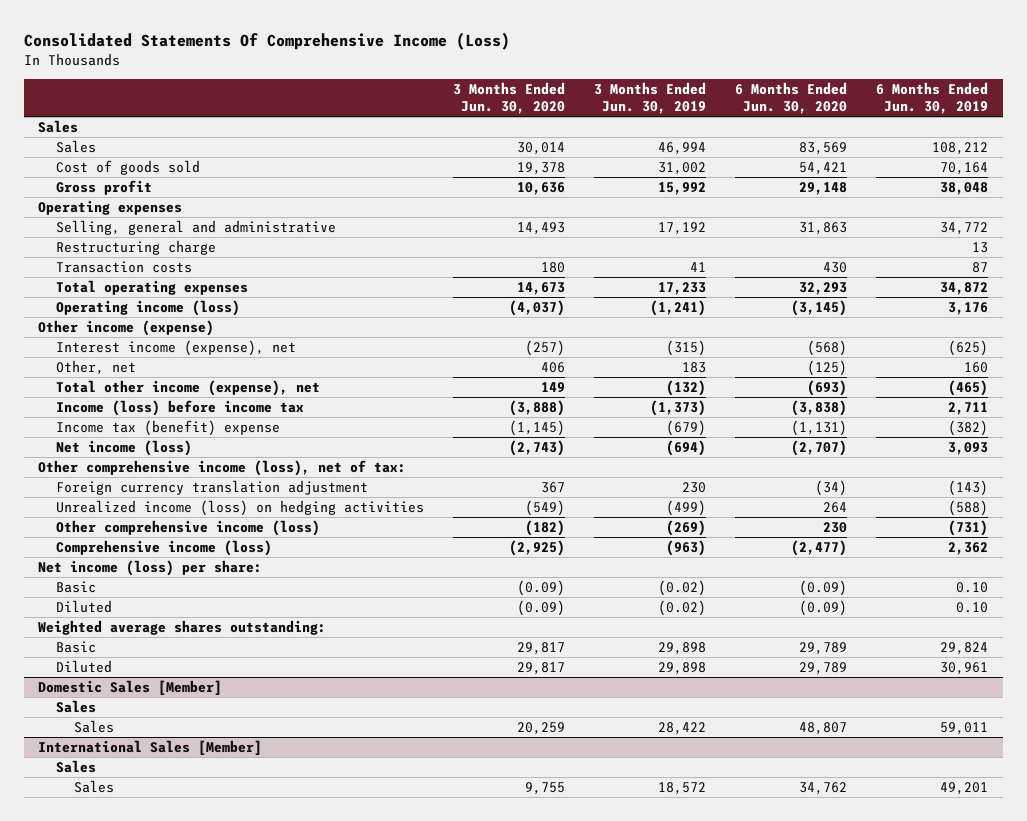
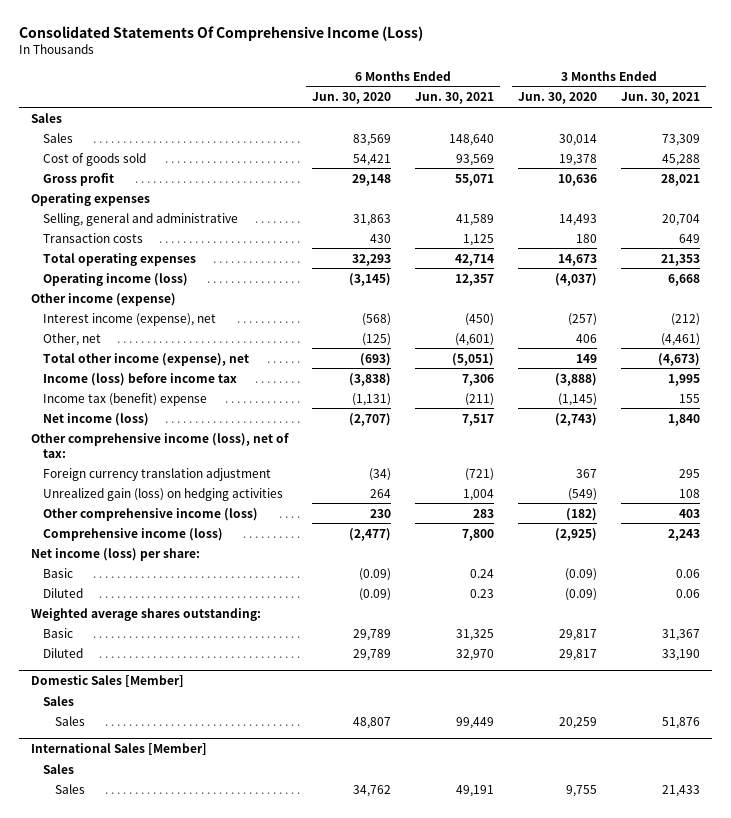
[594,82,707,114] 3 Months Ended Jun. 30, 2019 -> none
[876,82,989,114] 6 Months Ended Jun. 30, 2019 -> none
none -> [415,92,495,105] Jun. 30, 2021
none -> [620,92,700,105] Jun. 30, 2021
[55,240,216,256] Restructuring charge -> none
[55,500,424,517] Unrealized income (loss) on hedging activities -> [43,487,284,501] Unrealized gain (loss) on hedging activities

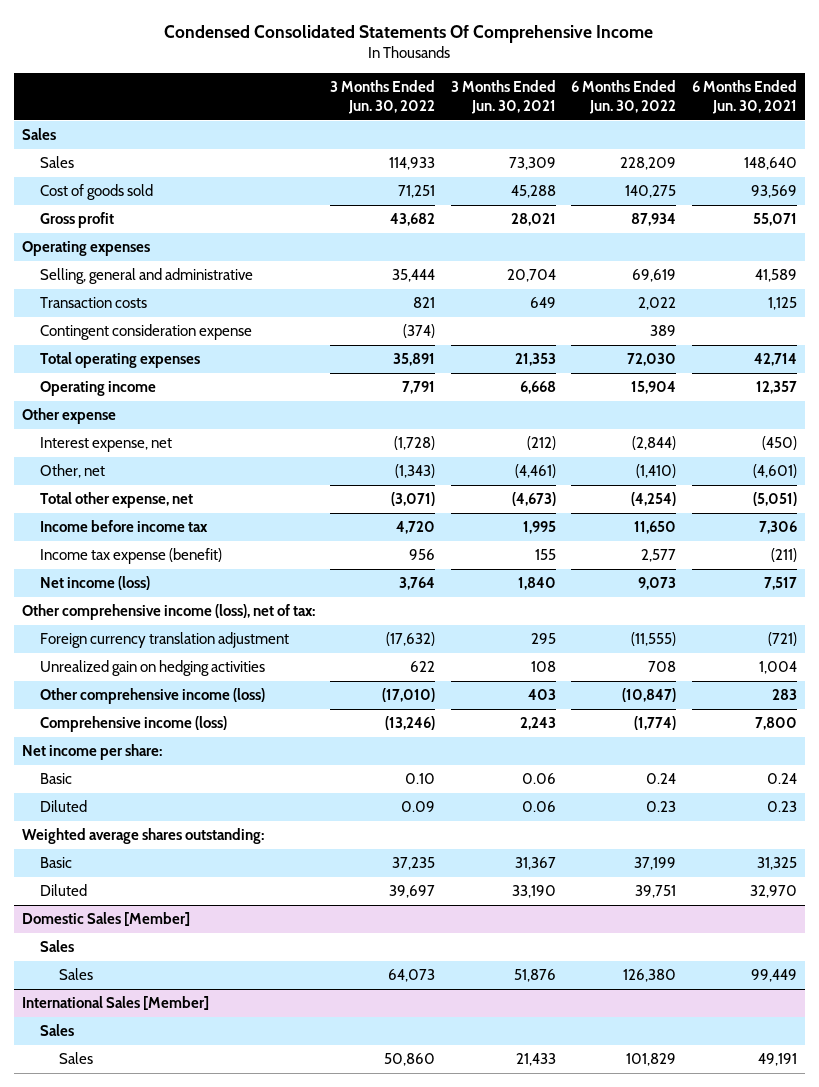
[19,26,424,42] Consolidated Statements Of Comprehensive Income (Loss) -> [164,24,654,43] Condensed Consolidated Statements Of Comprehensive Income
[312,92,392,105] Jun. 30, 2020 -> none
[518,92,598,105] Jun. 30, 2020 -> none
none -> [330,80,436,115] 3 Months Ended Jun. 30, 2022
none -> [571,80,677,115] 6 Months Ended Jun. 30, 2022
none -> [40,324,253,341] Contingent consideration expense
[43,272,189,286] Operating income (loss) -> [40,381,157,397] Operating income
[31,292,177,306] Other income (expense) -> [21,408,116,425] Other expense
[43,312,217,326] Interest income (expense), net -> [40,437,173,453] Interest expense, net
[43,352,250,366] Total other income (expense), net -> [40,492,194,509] Total other expense, net
[43,372,238,386] Income (loss) before income tax -> [40,520,209,533] Income before income tax
[43,392,208,406] Income tax (benefit) expense -> [40,548,223,565] Income tax expense (benefit)
[43,487,284,501] Unrealized gain (loss) on hedging activities -> [40,660,266,677] Unrealized gain on hedging activities
[31,547,201,561] Net income (loss) per share: -> [21,744,162,761] Net income per share:

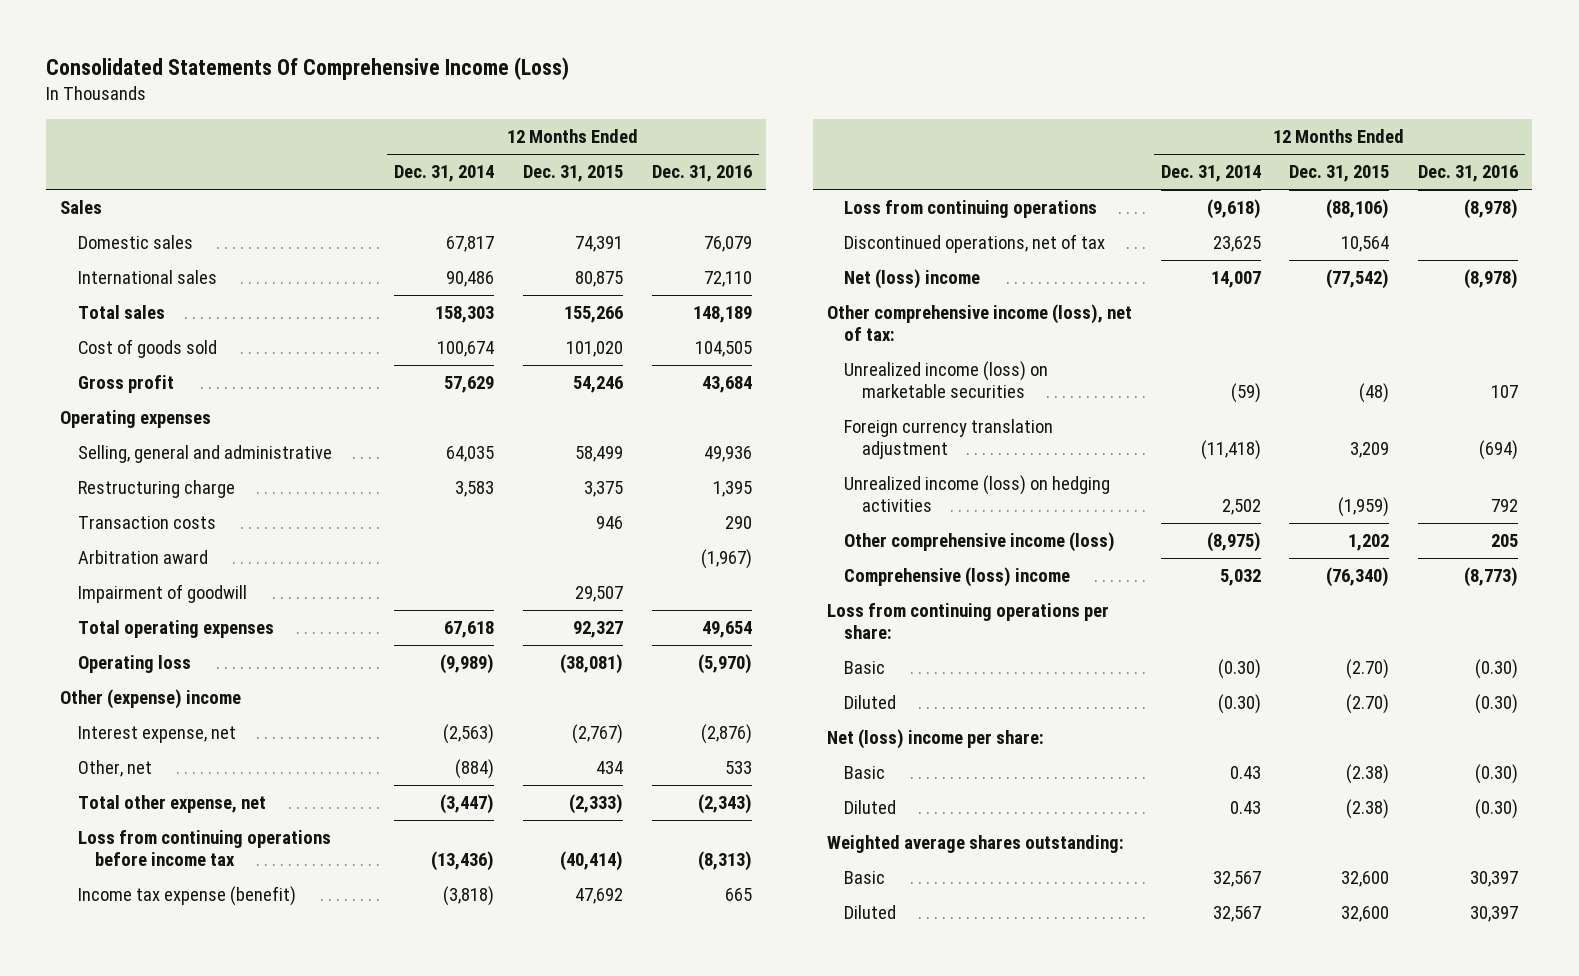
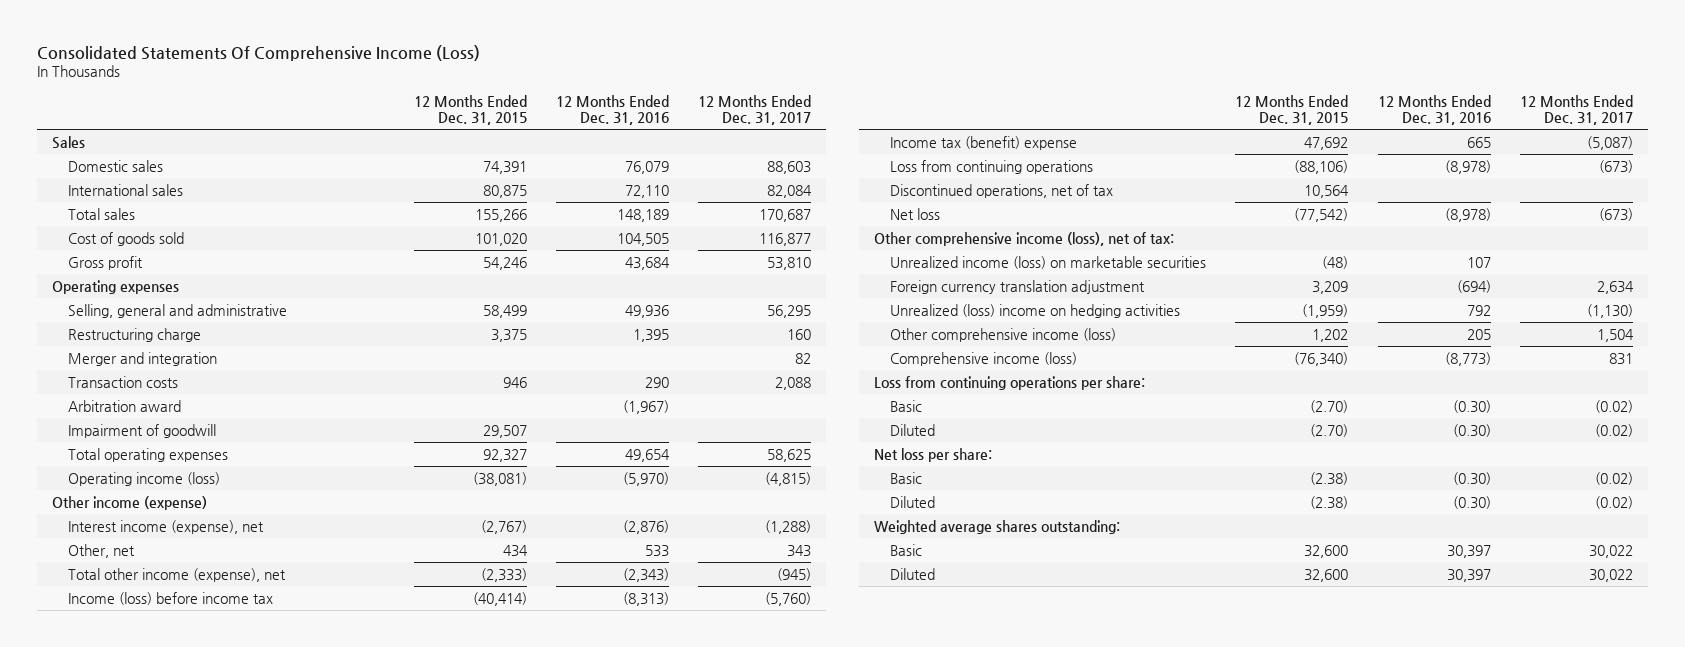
[394,165,495,183] Dec. 31, 2014 -> none
none -> [698,94,812,125] 12 Months Ended Dec. 31, 2017
none -> [68,351,218,366] Merger and integration
[77,655,191,674] Operating loss -> [68,471,221,486] Operating income (loss)
[60,689,242,710] Other (expense) income -> [51,495,207,510] Other income (expense)
[77,726,236,744] Interest expense, net -> [68,519,265,534] Interest income (expense), net
[77,795,266,814] Total other expense, net -> [68,567,287,582] Total other income (expense), net
[77,830,331,867] Loss from continuing operations before income tax -> [68,591,274,605] Income (loss) before income tax
[77,886,296,907] Income tax expense (benefit) -> [890,135,1078,150] Income tax (benefit) expense
[844,269,981,290] Net (loss) income -> [890,207,941,220] Net loss
[844,475,1111,513] Unrealized income (loss) on hedging activities -> [890,303,1181,318] Unrealized (loss) income on hedging activities
[844,567,1071,588] Comprehensive (loss) income -> [890,351,1078,366] Comprehensive income (loss)
[826,729,1044,750] Net (loss) income per share: -> [873,447,992,462] Net loss per share:

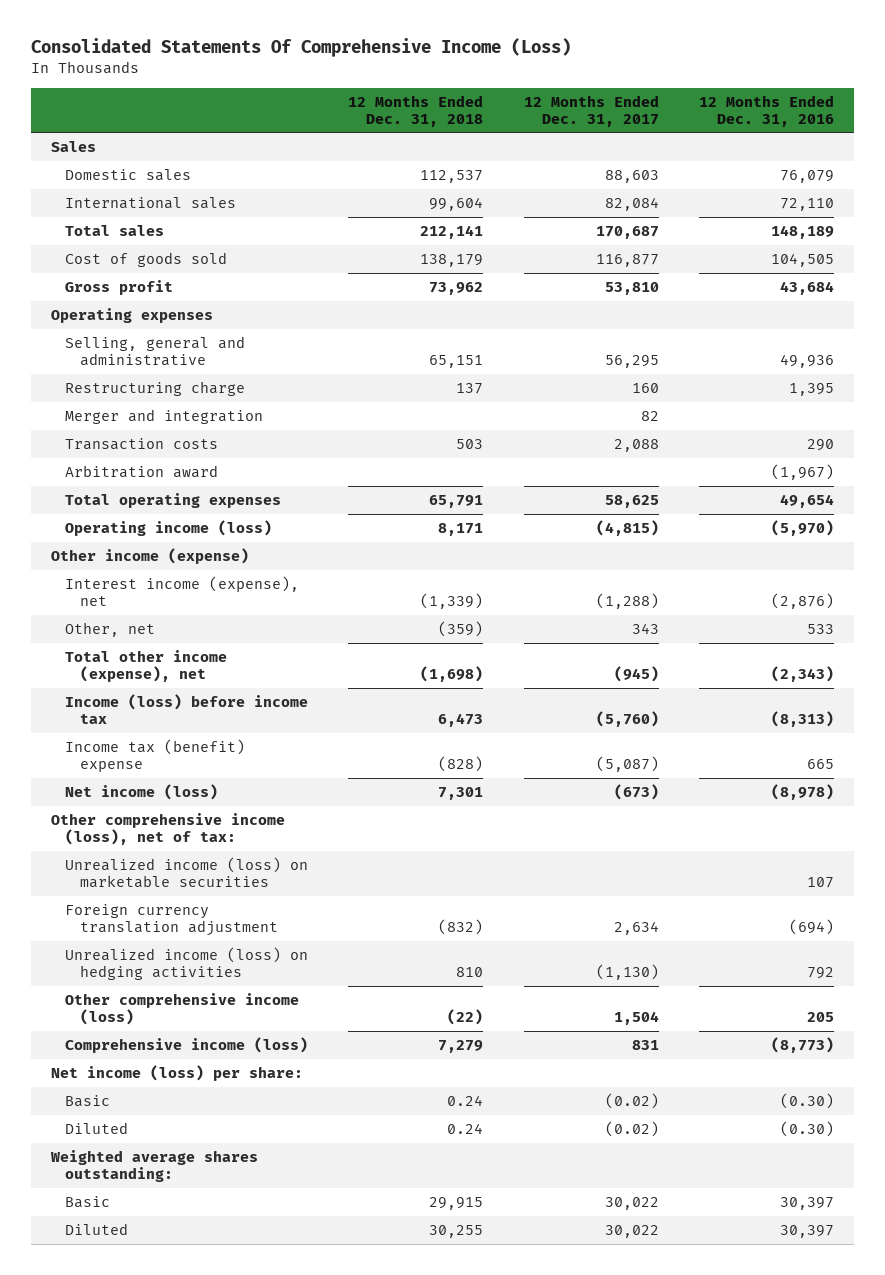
[413,94,527,125] 12 Months Ended Dec. 31, 2015 -> none
none -> [348,94,484,127] 12 Months Ended Dec. 31, 2018
[68,423,217,438] Impairment of goodwill -> none
[890,159,1094,174] Loss from continuing operations -> none
[890,183,1114,198] Discontinued operations, net of tax -> none
[890,207,941,220] Net loss -> [65,783,219,800] Net income (loss)
[890,303,1181,318] Unrealized (loss) income on hedging activities -> [65,946,309,981] Unrealized income (loss) on hedging activities
[873,375,1145,390] Loss from continuing operations per share: -> none
[890,399,923,412] Basic -> none
[890,423,936,436] Diluted -> none
[873,447,992,462] Net loss per share: -> [50,1064,303,1081] Net income (loss) per share:

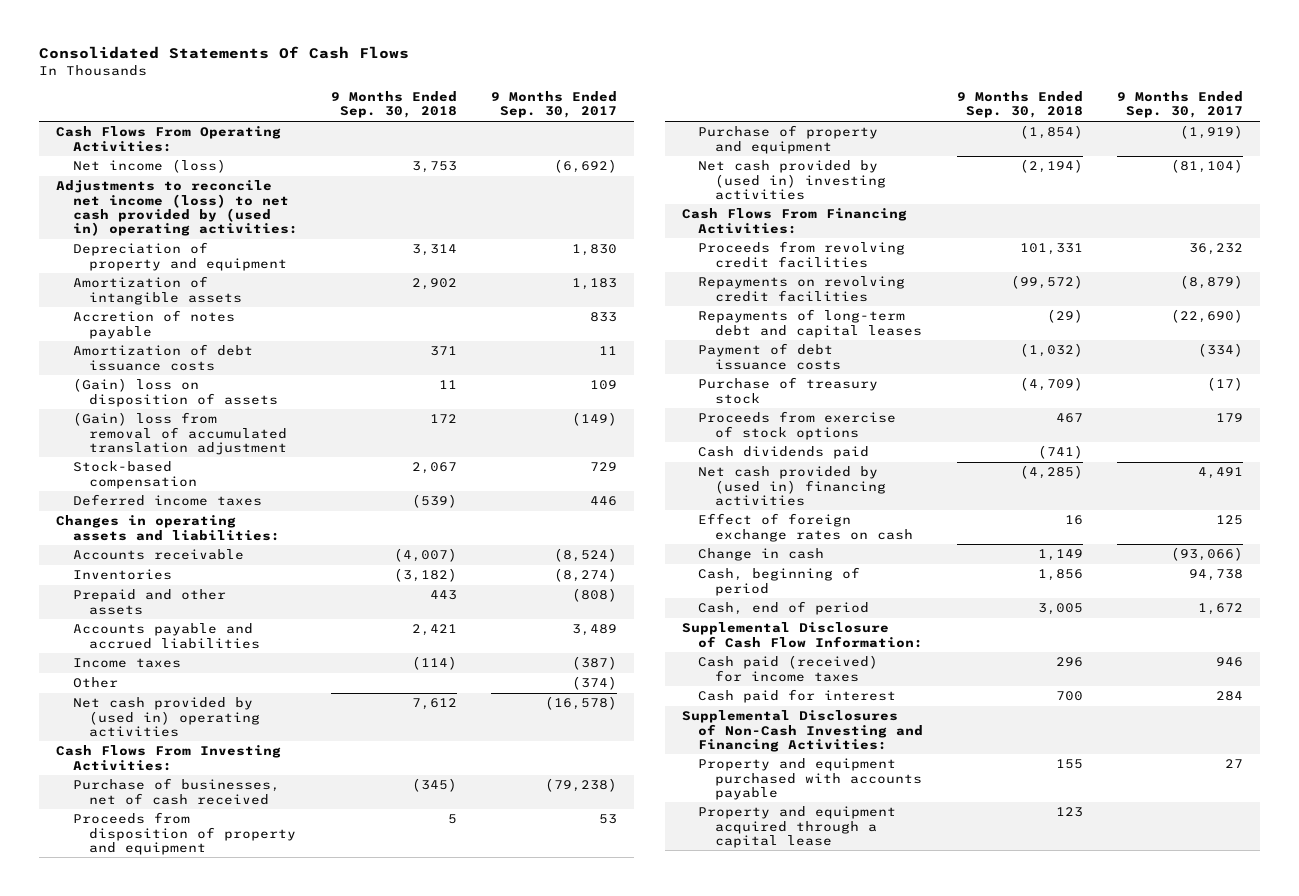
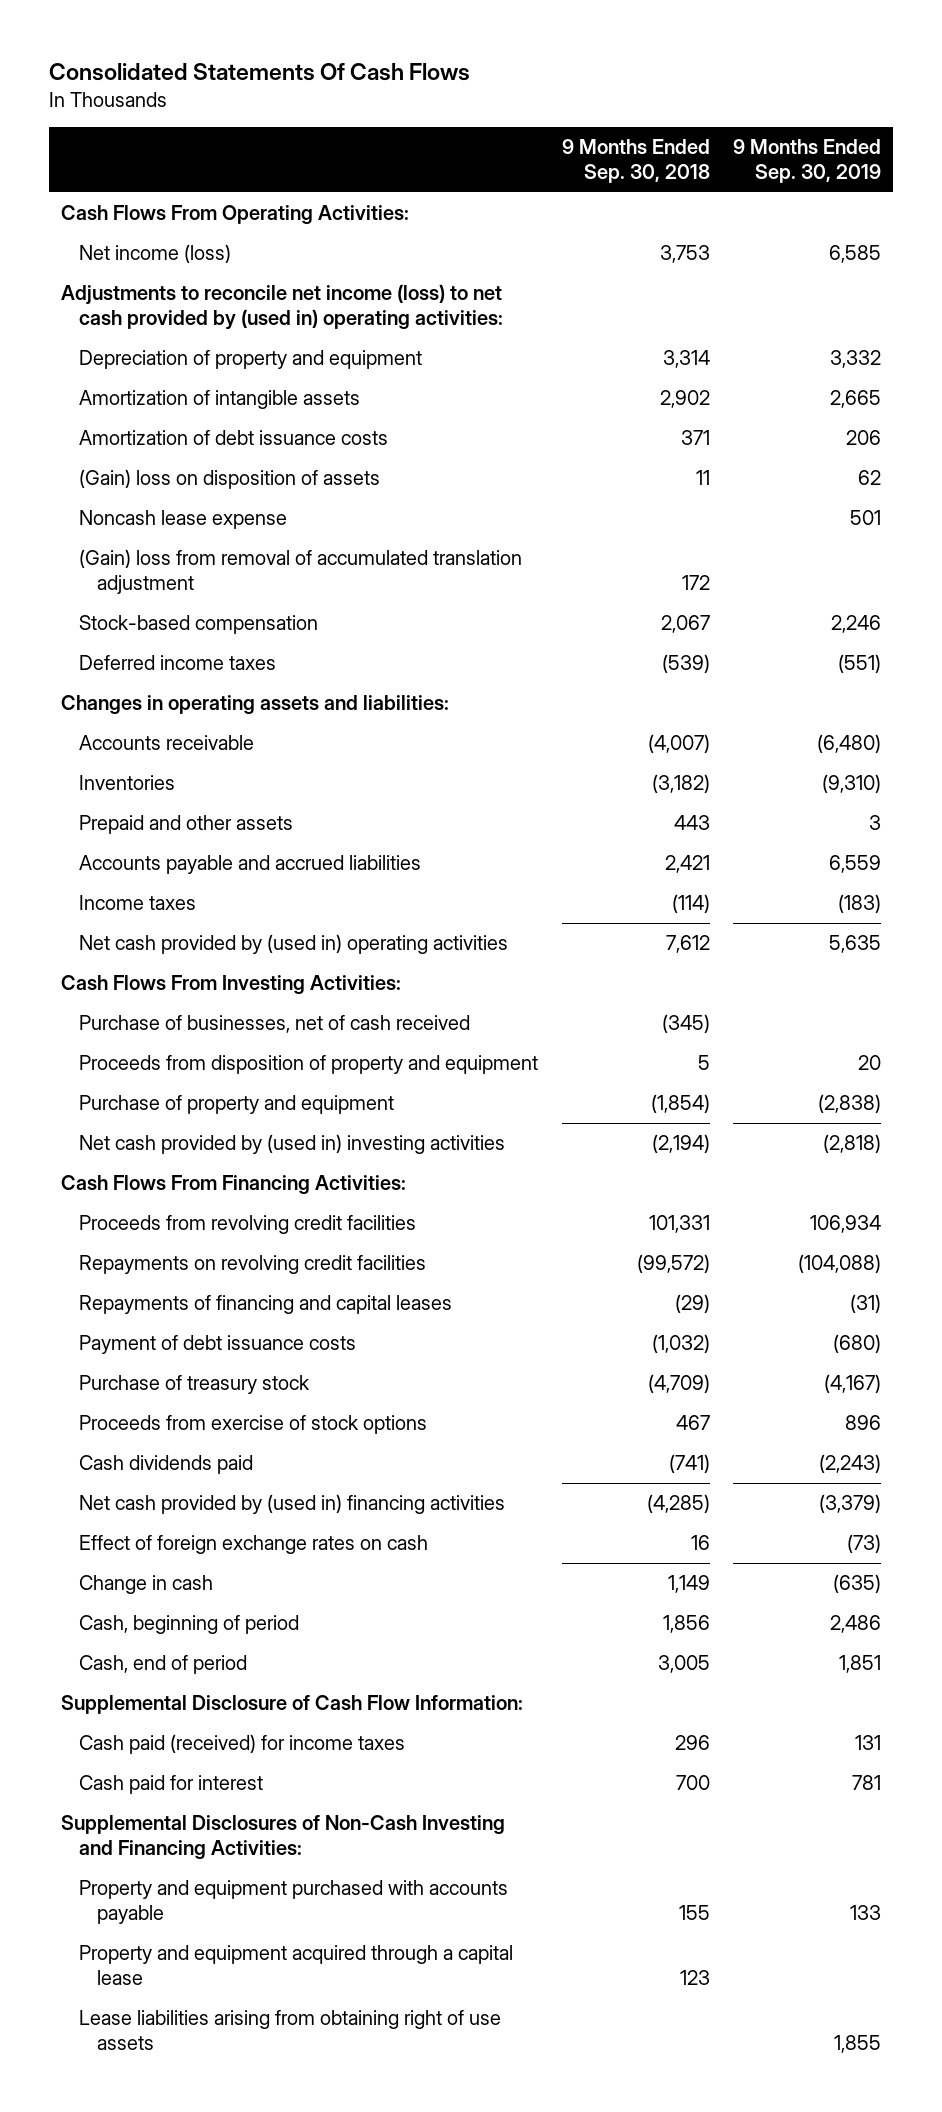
[491,91,618,119] 9 Months Ended Sep. 30, 2017 -> none
none -> [733,139,882,184] 9 Months Ended Sep. 30, 2019
[72,310,235,339] Accretion of notes payable -> none
none -> [79,510,288,530] Noncash lease expense
[72,677,118,689] Other -> none
[698,309,922,338] Repayments of long-term debt and capital leases -> [79,1295,453,1315] Repayments of financing and capital leases
none -> [79,2010,502,2051] Lease liabilities arising from obtaining right of use assets

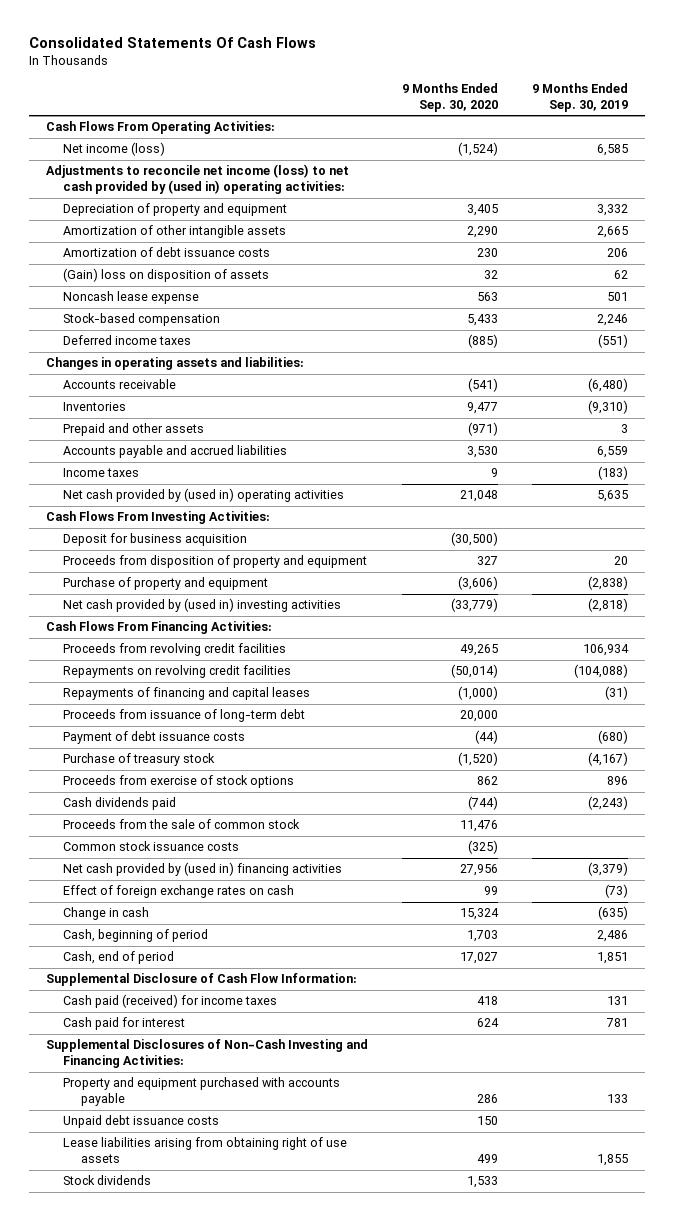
[561,139,710,184] 9 Months Ended Sep. 30, 2018 -> none
none -> [401,82,498,112] 9 Months Ended Sep. 30, 2020
[79,390,361,410] Amortization of intangible assets -> [63,225,287,239] Amortization of other intangible assets
[79,549,523,595] (Gain) loss from removal of accumulated translation adjustment -> none
[79,1015,471,1034] Purchase of businesses, net of cash received -> [63,533,248,547] Deposit for business acquisition
none -> [63,709,306,723] Proceeds from issuance of long-term debt
none -> [63,819,301,830] Proceeds from the sale of common stock
none -> [63,841,240,852] Common stock issuance costs
[79,1945,514,1986] Property and equipment acquired through a capital lease -> none
none -> [63,1115,220,1129] Unpaid debt issuance costs
none -> [63,1175,152,1186] Stock dividends

